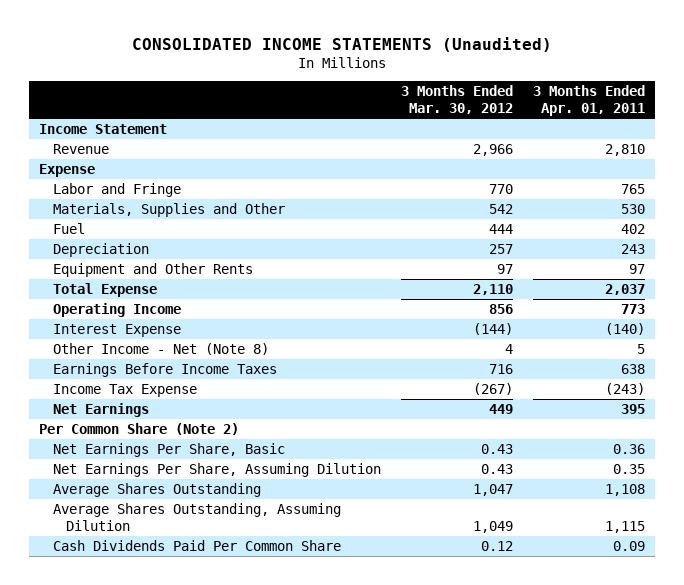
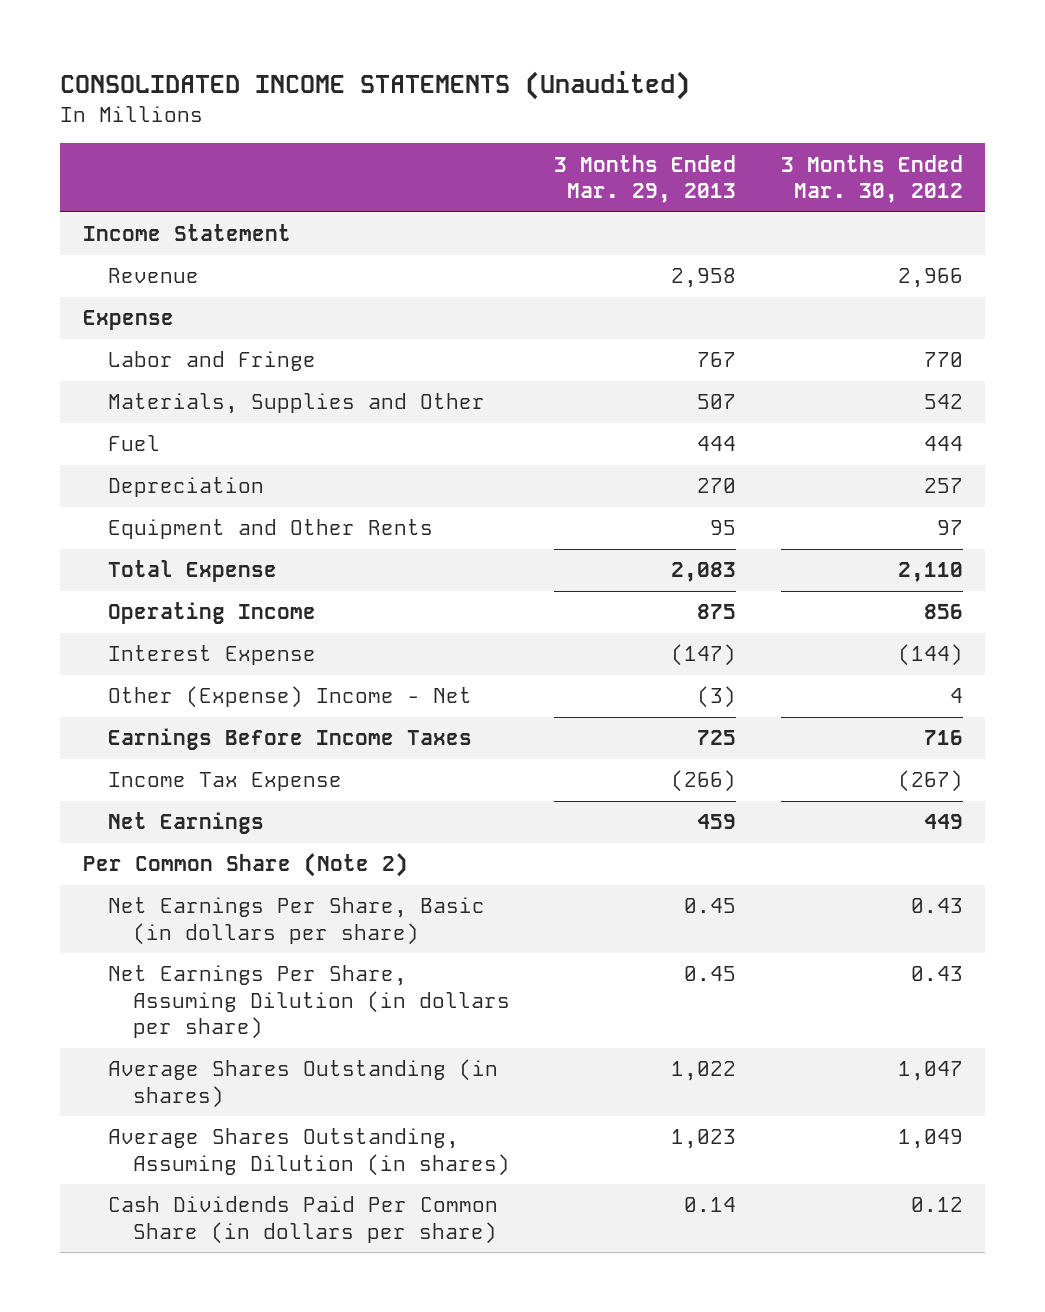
[533,84,646,116] 3 Months Ended Apr. 01, 2011 -> none
none -> [554,154,737,204] 3 Months Ended Mar. 29, 2013
[52,343,269,356] Other Income - Net (Note 8) -> [107,686,472,709] Other (Expense) Income - Net
[52,443,285,458] Net Earnings Per Share, Basic -> [107,897,485,945] Net Earnings Per Share, Basic (in dollars per share)
[52,463,381,478] Net Earnings Per Share, Assuming Dilution -> [107,965,510,1040] Net Earnings Per Share, Assuming Dilution (in dollars per share)
[52,483,261,498] Average Shares Outstanding -> [107,1059,498,1108] Average Shares Outstanding (in shares)
[52,503,341,532] Average Shares Outstanding, Assuming Dilution -> [107,1128,510,1176] Average Shares Outstanding, Assuming Dilution (in shares)
[52,540,341,552] Cash Dividends Paid Per Common Share -> [107,1196,498,1244] Cash Dividends Paid Per Common Share (in dollars per share)

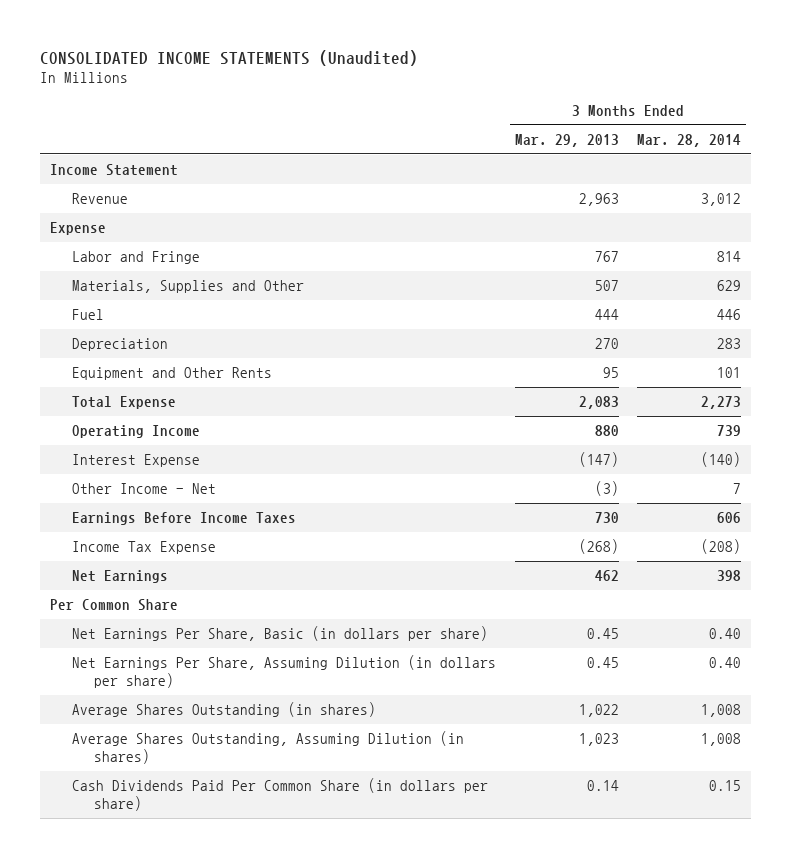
[780,154,963,204] 3 Months Ended Mar. 30, 2012 -> none
none -> [637,133,742,147] Mar. 28, 2014
[671,268,737,289] 2,958 -> [578,192,619,206] 2,963
[697,604,737,620] 875 -> [594,424,619,436] 880
[107,686,472,709] Other (Expense) Income - Net -> [71,482,216,494] Other Income - Net
[697,730,737,746] 725 -> [594,511,619,523] 730
[671,770,737,793] (266) -> [578,538,619,554] (268)
[697,814,737,830] 459 -> [594,569,619,581] 462
[82,853,408,878] Per Common Share (Note 2) -> [49,598,178,611] Per Common Share

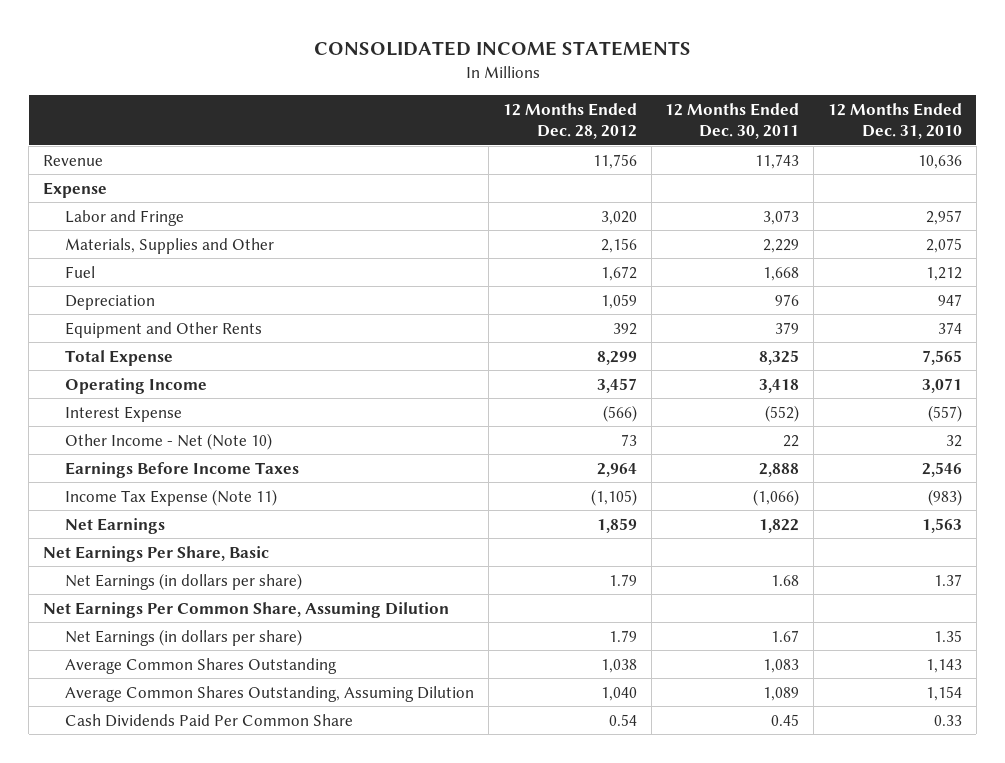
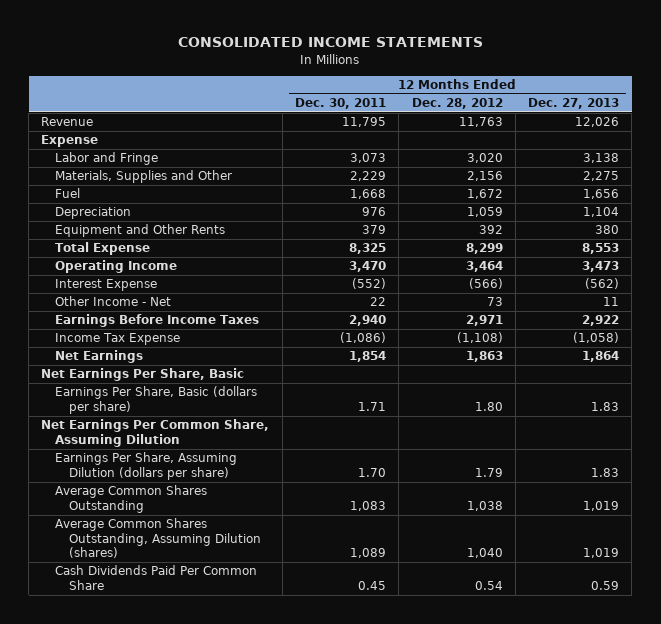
[828,102,963,140] 12 Months Ended Dec. 31, 2010 -> none
none -> [528,98,620,110] Dec. 27, 2013
[592,153,637,169] 11,756 -> [458,117,503,128] 11,763
[755,153,800,169] 11,743 -> [341,117,386,128] 11,795
[596,377,637,393] 3,457 -> [465,261,503,273] 3,464
[759,378,800,393] 3,418 -> [348,261,386,273] 3,470
[65,432,273,450] Other Income - Net (Note 10) -> [55,296,172,307] Other Income - Net
[596,462,637,477] 2,964 -> [465,315,503,327] 2,971
[759,462,800,477] 2,888 -> [348,315,386,327] 2,940
[65,488,278,506] Income Tax Expense (Note 11) -> [55,333,181,346] Income Tax Expense
[590,488,637,506] (1,105) -> [456,332,503,344] (1,108)
[753,488,800,506] (1,066) -> [339,332,386,344] (1,086)
[596,517,637,533] 1,859 -> [465,351,503,363] 1,863
[759,518,800,533] 1,822 -> [348,351,386,363] 1,854
[65,572,303,590] Net Earnings (in dollars per share) -> [55,386,258,414] Earnings Per Share, Basic (dollars per share)
[608,573,637,586] 1.79 -> [474,401,503,411] 1.80
[771,574,800,586] 1.68 -> [357,401,386,411] 1.71
[65,628,303,646] Net Earnings (in dollars per share) -> [55,452,238,480] Earnings Per Share, Assuming Dilution (dollars per share)
[771,629,800,642] 1.67 -> [357,467,386,477] 1.70
[65,685,475,702] Average Common Shares Outstanding, Assuming Dilution -> [55,518,262,559] Average Common Shares Outstanding, Assuming Dilution (shares)

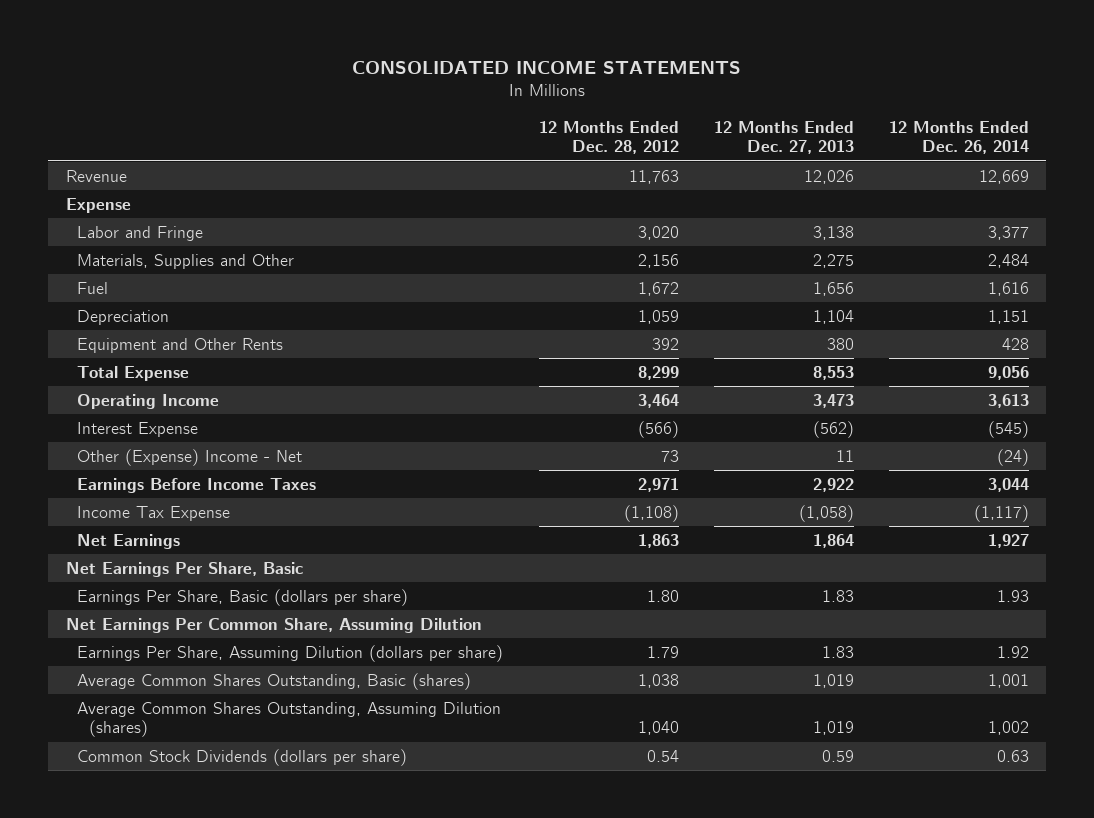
[294,98,386,110] Dec. 30, 2011 -> none
none -> [888,120,1029,155] 12 Months Ended Dec. 26, 2014
[55,296,172,307] Other Income - Net -> [77,448,303,466] Other (Expense) Income - Net
[55,485,208,513] Average Common Shares Outstanding -> [77,672,472,690] Average Common Shares Outstanding, Basic (shares)
[55,565,258,590] Cash Dividends Paid Per Common Share -> [77,748,408,766] Common Stock Dividends (dollars per share)

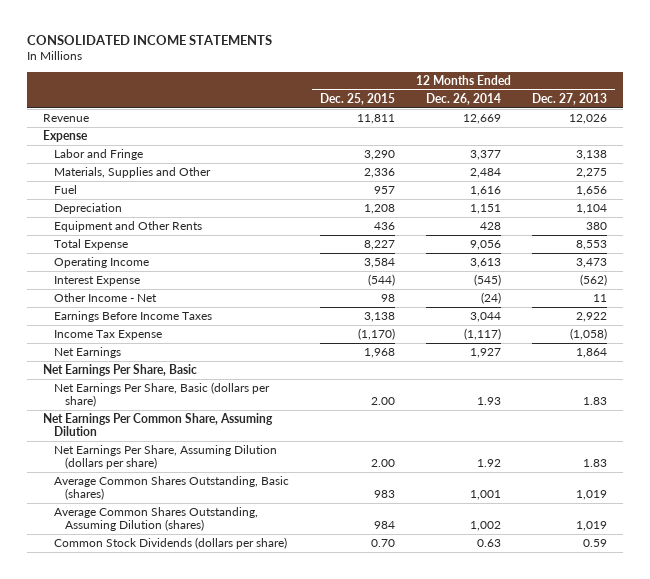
[538,120,679,155] 12 Months Ended Dec. 28, 2012 -> none
none -> [320,92,396,105] Dec. 25, 2015
[77,448,303,466] Other (Expense) Income - Net -> [54,293,158,303] Other Income - Net
[77,588,409,606] Earnings Per Share, Basic (dollars per share) -> [54,382,271,408] Net Earnings Per Share, Basic (dollars per share)
[77,644,504,662] Earnings Per Share, Assuming Dilution (dollars per share) -> [54,445,278,470] Net Earnings Per Share, Assuming Dilution (dollars per share)

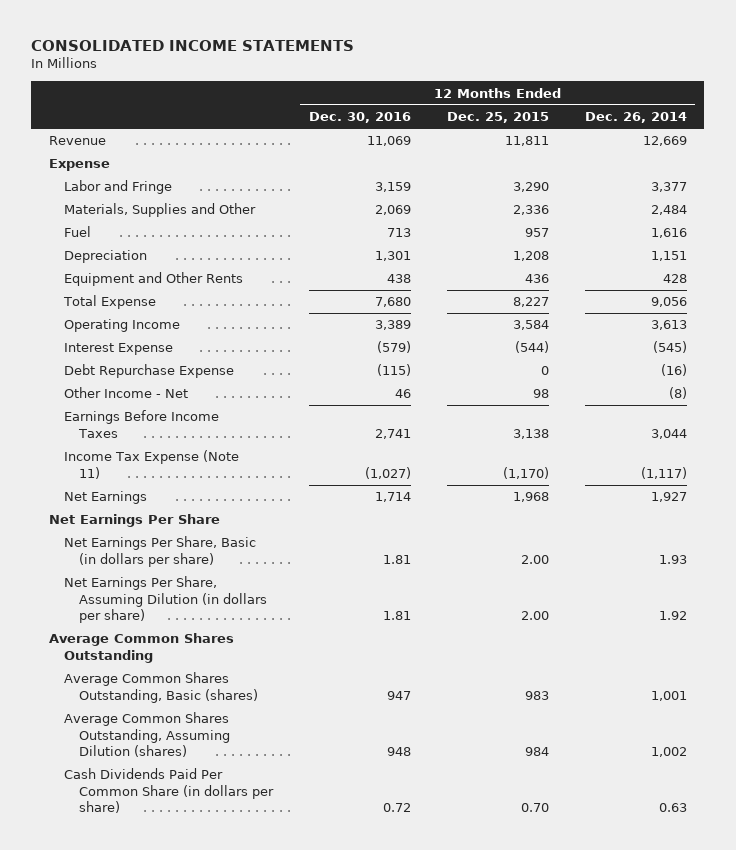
[532,92,608,105] Dec. 27, 2013 -> none
none -> [308,112,411,124] Dec. 30, 2016
none -> [63,364,234,379] Debt Repurchase Expense
[481,292,502,305] (24) -> [668,387,687,400] (8)
[54,330,163,341] Income Tax Expense -> [63,450,239,479] Income Tax Expense (Note 11)
[42,413,273,437] Net Earnings Per Common Share, Assuming Dilution -> none
[42,364,197,377] Net Earnings Per Share, Basic -> [49,514,221,528] Net Earnings Per Share
[54,382,271,408] Net Earnings Per Share, Basic (dollars per share) -> [63,536,256,567] Net Earnings Per Share, Basic (in dollars per share)
[54,445,278,470] Net Earnings Per Share, Assuming Dilution (dollars per share) -> [63,576,267,623] Net Earnings Per Share, Assuming Dilution (in dollars per share)
none -> [49,633,235,663] Average Common Shares Outstanding
[54,537,288,550] Common Stock Dividends (dollars per share) -> [63,768,274,813] Cash Dividends Paid Per Common Share (in dollars per share)

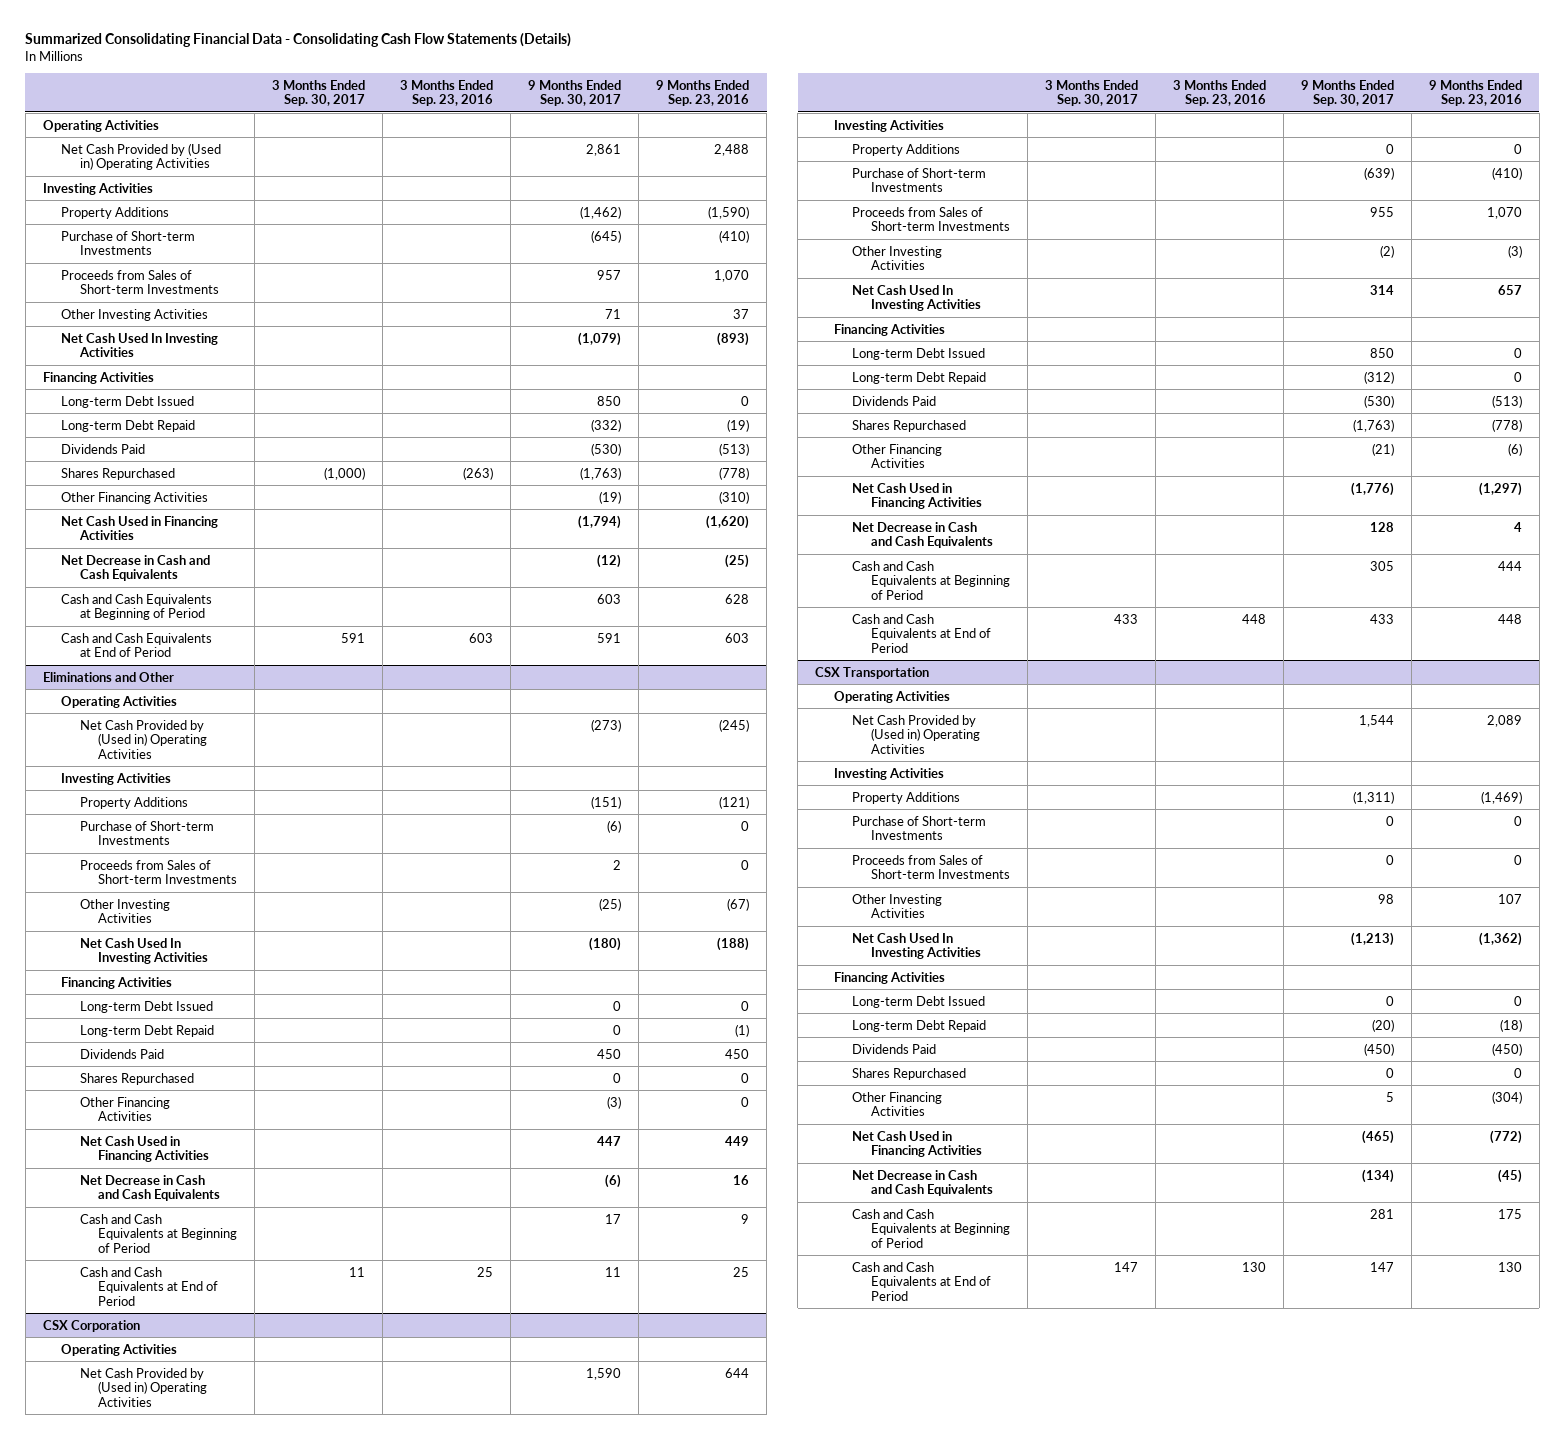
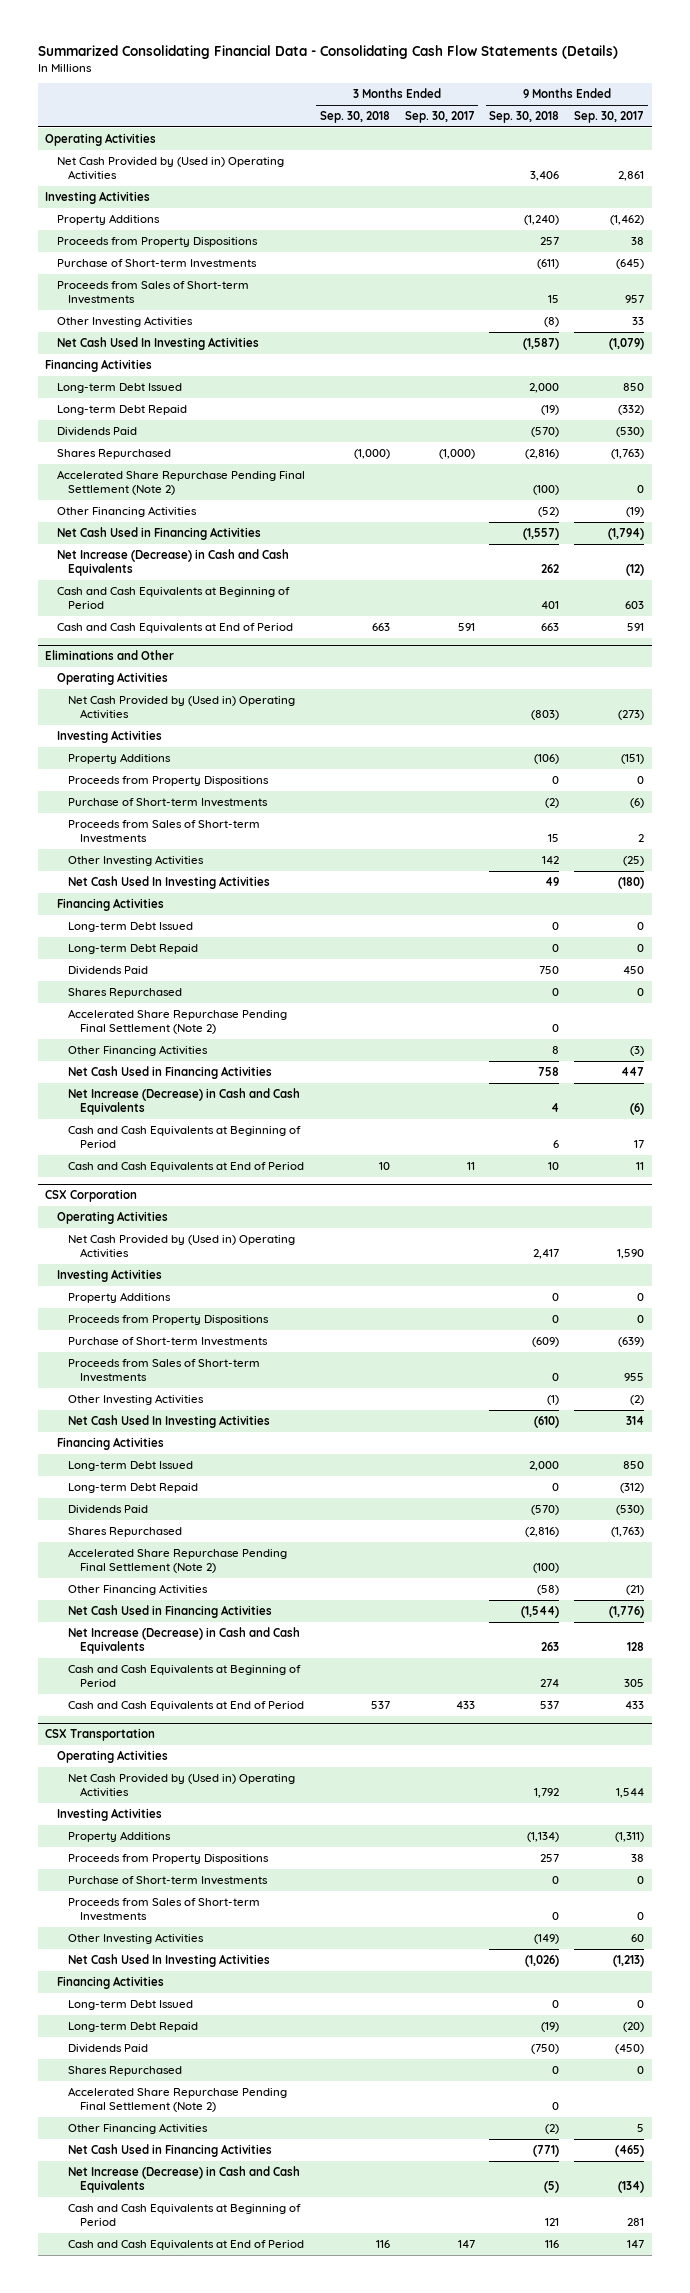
[400,79,494,107] 3 Months Ended Sep. 23, 2016 -> none
[656,79,750,107] 9 Months Ended Sep. 23, 2016 -> none
none -> [319,111,390,124] Sep. 30, 2018
none -> [489,111,560,124] Sep. 30, 2018
none -> [56,236,258,247] Proceeds from Property Dispositions
[605,308,622,319] 71 -> [632,316,645,325] 33
none -> [56,469,305,496] Accelerated Share Repurchase Pending Final Settlement (Note 2)
[61,554,211,582] Net Decrease in Cash and Cash Equivalents -> [56,548,289,577] Net Increase (Decrease) in Cash and Cash Equivalents
none -> [68,775,270,786] Proceeds from Property Dispositions
none -> [68,1008,288,1035] Accelerated Share Repurchase Pending Final Settlement (Note 2)
[79,1174,221,1202] Net Decrease in Cash and Cash Equivalents -> [68,1087,301,1116] Net Increase (Decrease) in Cash and Cash Equivalents
none -> [68,1314,270,1325] Proceeds from Property Dispositions
none -> [68,1547,288,1574] Accelerated Share Repurchase Pending Final Settlement (Note 2)
[852,521,993,549] Net Decrease in Cash and Cash Equivalents -> [68,1626,301,1655] Net Increase (Decrease) in Cash and Cash Equivalents
none -> [68,1853,270,1864] Proceeds from Property Dispositions
[1377,893,1394,904] 98 -> [631,1933,645,1942] 60
none -> [68,2086,288,2113] Accelerated Share Repurchase Pending Final Settlement (Note 2)
[852,1169,993,1197] Net Decrease in Cash and Cash Equivalents -> [68,2165,301,2194] Net Increase (Decrease) in Cash and Cash Equivalents

